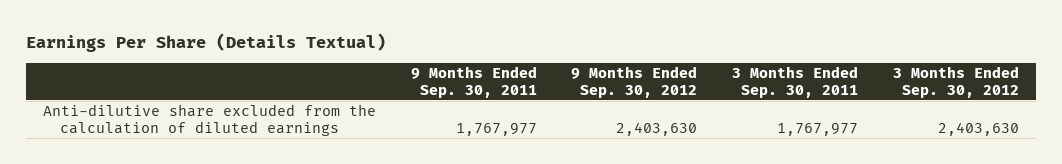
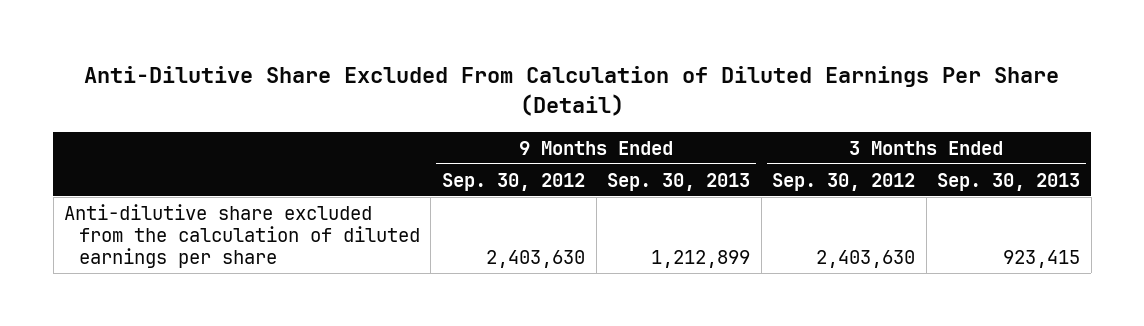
[25,33,386,53] Earnings Per Share (Details Textual) -> [84,65,1060,116] Anti-Dilutive Share Excluded From Calculation of Diluted Earnings Per Share (Detail)
[410,65,537,98] 9 Months Ended Sep. 30, 2011 -> none
[732,65,859,98] 3 Months Ended Sep. 30, 2011 -> none
none -> [607,172,751,191] Sep. 30, 2013
none -> [937,172,1081,191] Sep. 30, 2013
[42,104,376,137] Anti-dilutive share excluded from the calculation of diluted earnings -> [64,203,420,269] Anti-dilutive share excluded from the calculation of diluted earnings per share

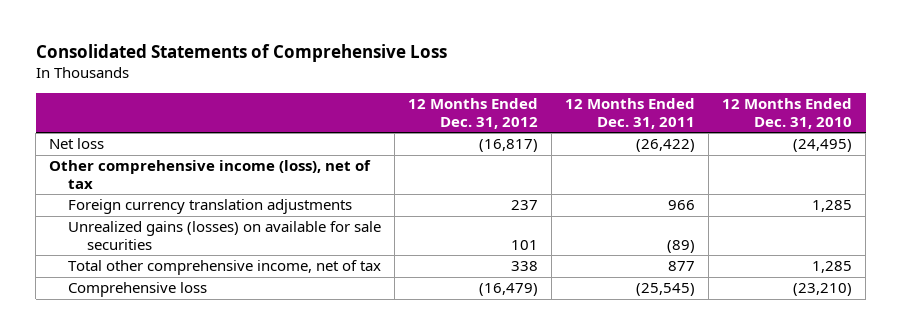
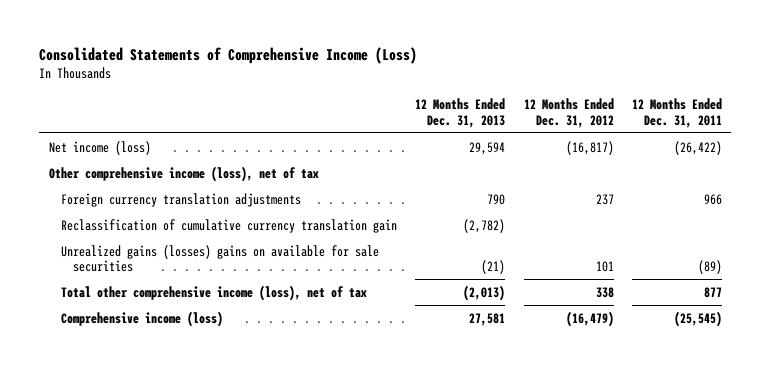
[35,44,447,63] Consolidated Statements of Comprehensive Loss -> [39,47,418,65] Consolidated Statements of Comprehensive Income (Loss)
[722,98,853,129] 12 Months Ended Dec. 31, 2010 -> none
none -> [415,98,506,128] 12 Months Ended Dec. 31, 2013
[49,138,105,150] Net loss -> [48,140,151,155] Net income (loss)
none -> [60,218,397,233] Reclassification of cumulative currency translation gain
[68,221,382,250] Unrealized gains (losses) on available for sale securities -> [60,244,379,273] Unrealized gains (losses) gains on available for sale securities
[68,260,382,276] Total other comprehensive income, net of tax -> [60,284,367,301] Total other comprehensive income (loss), net of tax
[68,282,208,298] Comprehensive loss -> [60,310,223,327] Comprehensive income (loss)

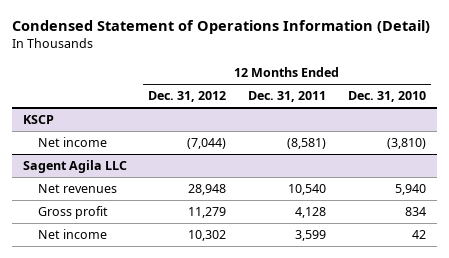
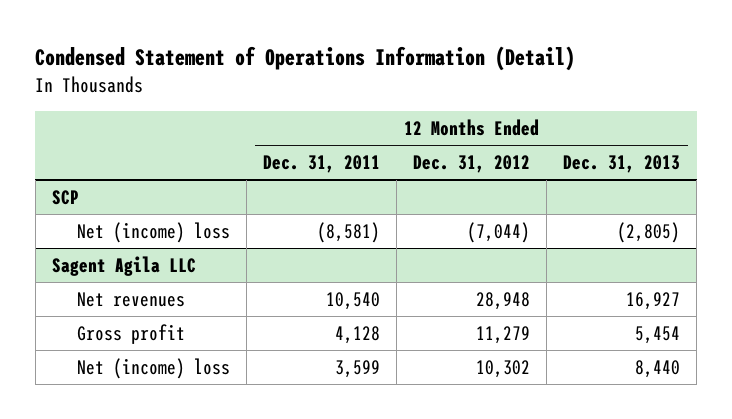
[348,91,427,103] Dec. 31, 2010 -> none
none -> [563,155,681,174] Dec. 31, 2013
[22,115,54,125] KSCP -> none
none -> [51,189,79,205] SCP
[38,137,108,148] Net income -> [77,221,231,243] Net (income) loss
[38,229,108,240] Net income -> [77,357,231,379] Net (income) loss

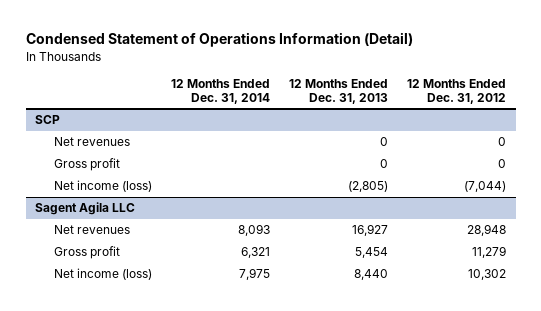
[263,155,381,174] Dec. 31, 2011 -> none
none -> [171,78,271,104] 12 Months Ended Dec. 31, 2014
none -> [54,137,131,147] Net revenues
none -> [54,158,121,172] Gross profit
[77,221,231,243] Net (income) loss -> [54,180,153,193] Net income (loss)
[77,357,231,379] Net (income) loss -> [54,268,153,281] Net income (loss)

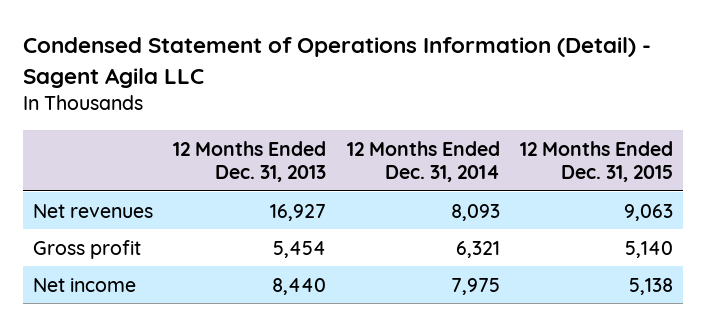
[25,32,413,48] Condensed Statement of Operations Information (Detail) -> [23,37,652,88] Condensed Statement of Operations Information (Detail) - Sagent Agila LLC
[407,78,507,104] 12 Months Ended Dec. 31, 2012 -> none
none -> [519,140,673,182] 12 Months Ended Dec. 31, 2015
[35,115,61,125] SCP -> none
[54,137,131,147] Net revenues -> none
[54,158,121,172] Gross profit -> none
[54,180,153,193] Net income (loss) -> none
[35,202,136,216] Sagent Agila LLC -> none
[54,268,153,281] Net income (loss) -> [33,277,137,292] Net income

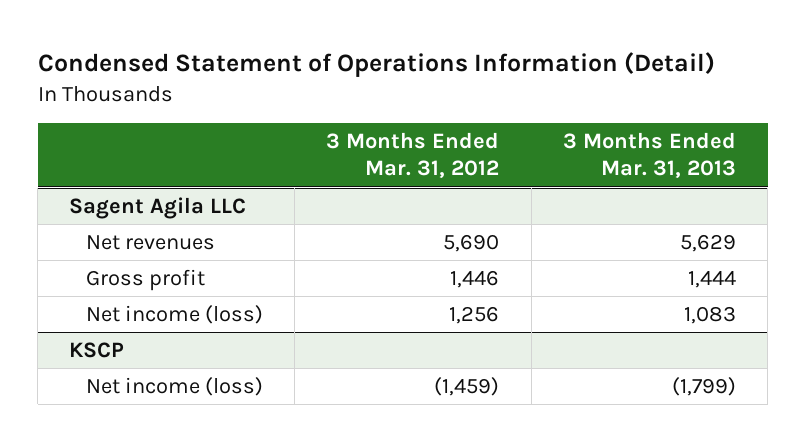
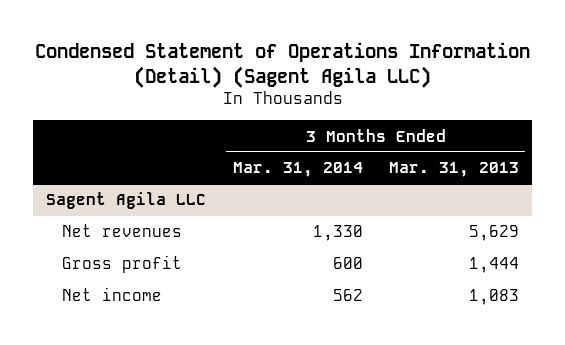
[37,52,715,78] Condensed Statement of Operations Information (Detail) -> [34,41,530,88] Condensed Statement of Operations Information (Detail) (Sagent Agila LLC)
[326,131,500,179] 3 Months Ended Mar. 31, 2012 -> none
none -> [232,162,363,178] Mar. 31, 2014
[69,341,125,358] KSCP -> none
[85,376,263,396] Net income (loss) -> none
[85,304,263,324] Net income (loss) -> [62,287,163,302] Net income

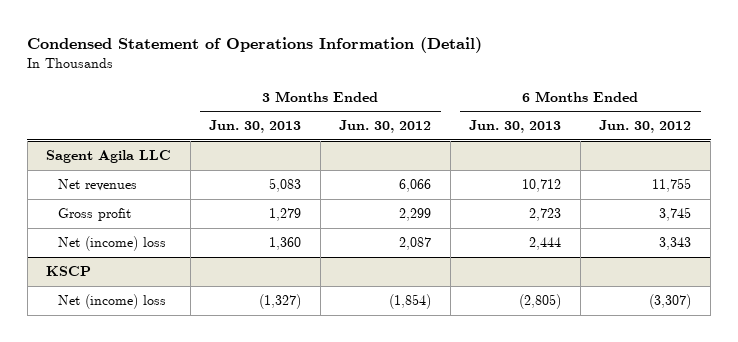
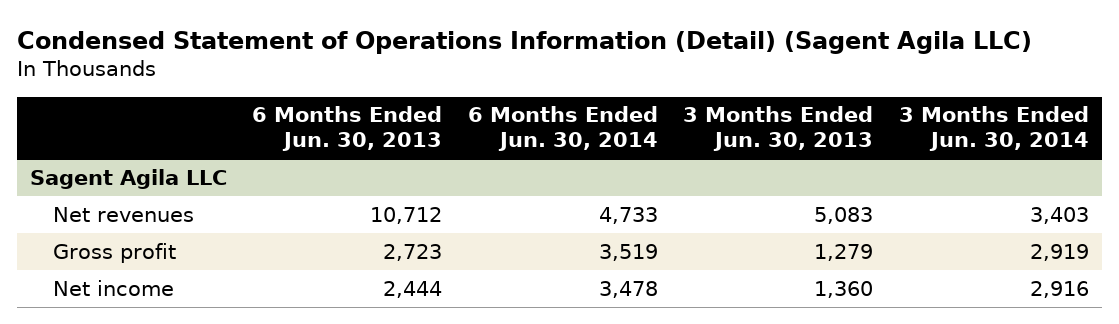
[27,37,483,54] Condensed Statement of Operations Information (Detail) -> [17,30,1033,54] Condensed Statement of Operations Information (Detail) (Sagent Agila LLC)
[339,120,432,134] Jun. 30, 2012 -> none
[599,120,692,134] Jun. 30, 2012 -> none
none -> [467,106,658,152] 6 Months Ended Jun. 30, 2014
none -> [898,106,1089,152] 3 Months Ended Jun. 30, 2014
[46,266,92,277] KSCP -> none
[58,294,167,310] Net (income) loss -> none
[58,236,167,252] Net (income) loss -> [52,279,174,296] Net income

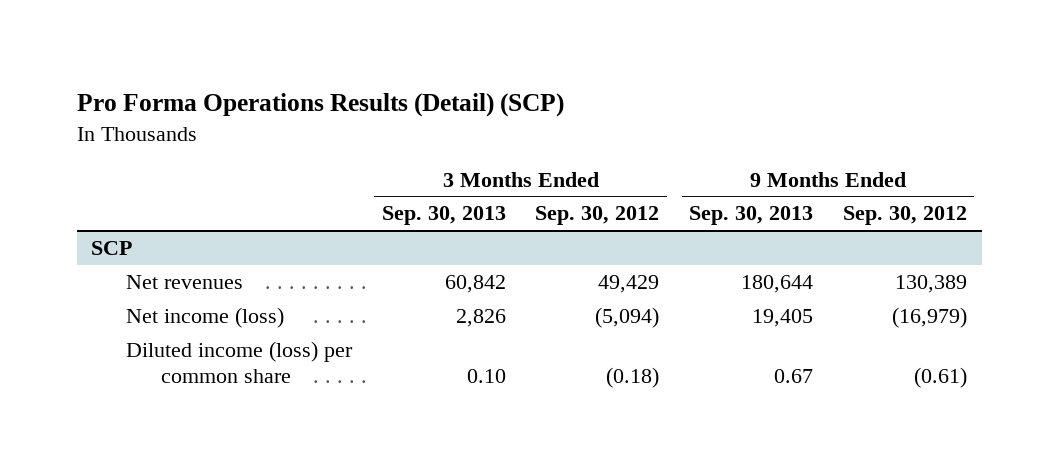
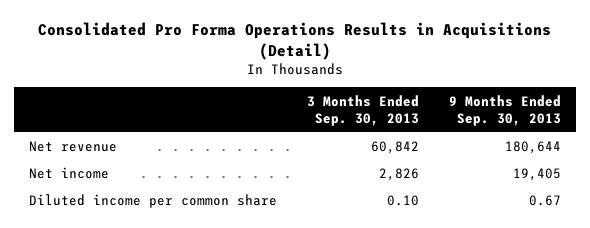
[76,92,564,117] Pro Forma Operations Results (Detail) (SCP) -> [37,21,551,60] Consolidated Pro Forma Operations Results in Acquisitions (Detail)
[535,206,660,226] Sep. 30, 2012 -> none
[842,206,967,226] Sep. 30, 2012 -> none
[91,241,133,256] SCP -> none
[126,275,244,290] Net revenues -> [28,141,117,153] Net revenue
[126,307,285,329] Net income (loss) -> [28,167,109,180] Net income
[126,341,354,383] Diluted income (loss) per common share -> [28,194,277,209] Diluted income per common share

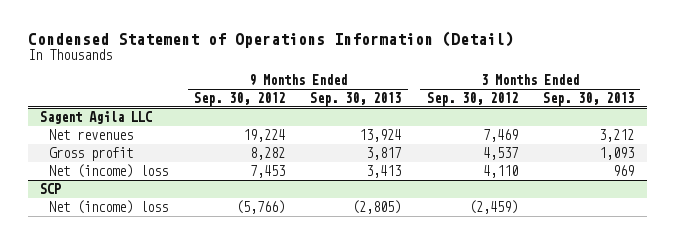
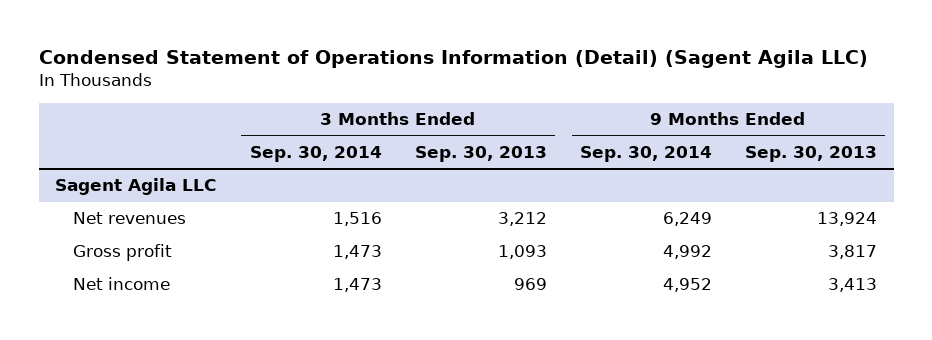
[27,30,514,48] Condensed Statement of Operations Information (Detail) -> [38,50,868,69] Condensed Statement of Operations Information (Detail) (Sagent Agila LLC)
[193,92,285,107] Sep. 30, 2012 -> none
[426,92,518,107] Sep. 30, 2012 -> none
none -> [249,145,382,162] Sep. 30, 2014
none -> [579,145,712,162] Sep. 30, 2014
[40,183,62,195] SCP -> none
[49,200,169,215] Net (income) loss -> none
[49,164,169,179] Net (income) loss -> [73,277,171,291] Net income

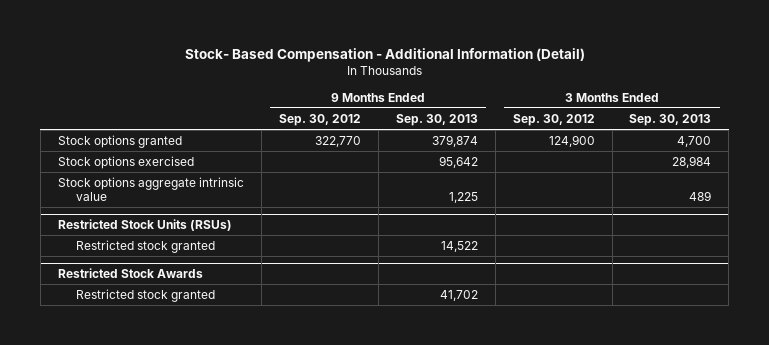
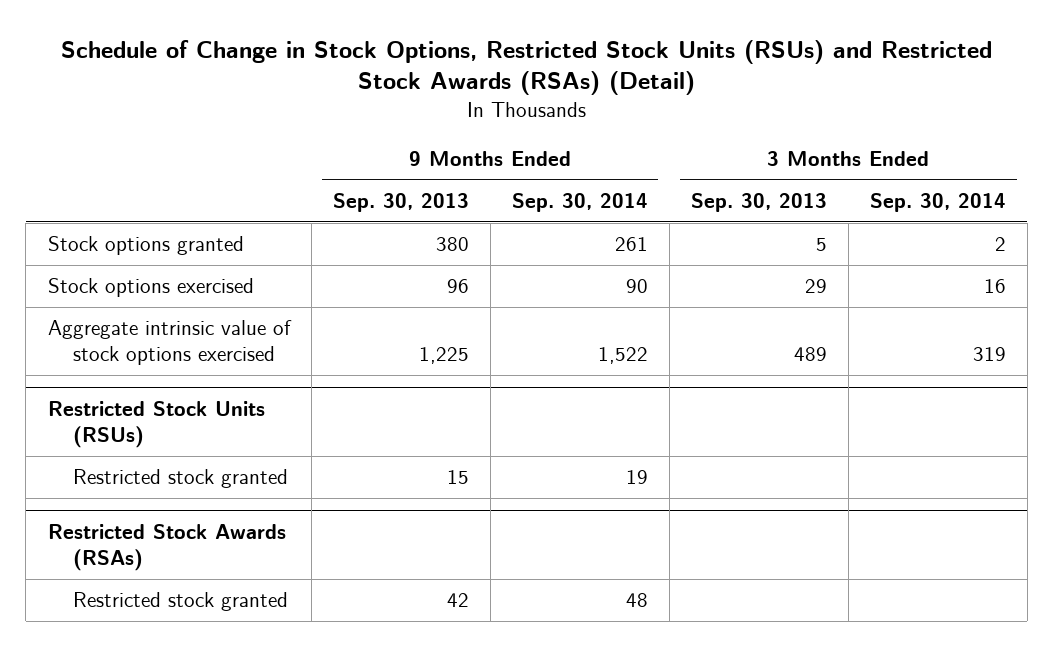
[184,47,585,62] Stock- Based Compensation - Additional Information (Detail) -> [60,39,992,96] Schedule of Change in Stock Options, Restricted Stock Units (RSUs) and Restricted Stock Awards (RSAs) (Detail)
[278,113,361,126] Sep. 30, 2012 -> none
[512,113,595,126] Sep. 30, 2012 -> none
none -> [511,192,648,212] Sep. 30, 2014
none -> [869,192,1006,212] Sep. 30, 2014
[431,134,478,147] 379,874 -> [435,237,469,252] 380
[677,135,712,147] 4,700 -> [815,238,827,252] 5
[438,155,478,168] 95,642 -> [446,279,469,294] 96
[672,155,712,168] 28,984 -> [804,279,827,294] 29
[57,176,244,202] Stock options aggregate intrinsic value -> [47,320,292,366] Aggregate intrinsic value of stock options exercised
[440,240,478,252] 14,522 -> [446,470,469,485] 15
[57,268,203,279] Restricted Stock Awards -> [47,524,286,572] Restricted Stock Awards (RSAs)
[439,289,478,301] 41,702 -> [446,593,469,608] 42

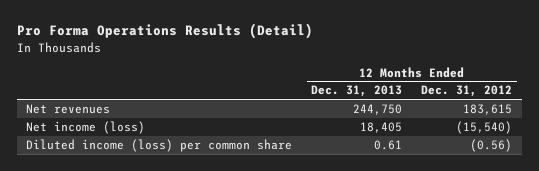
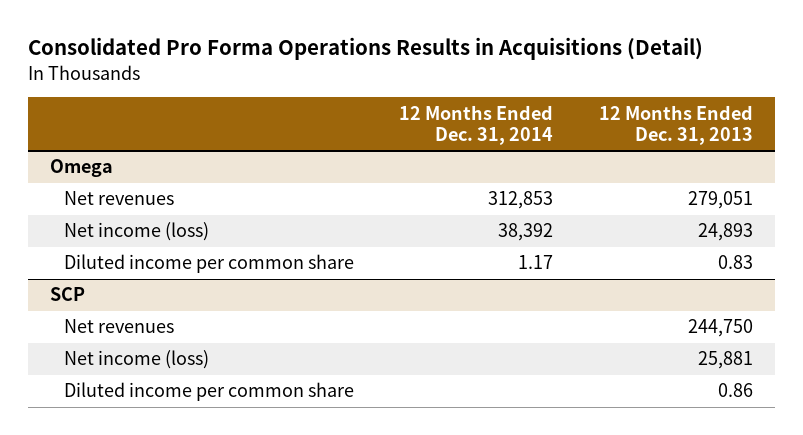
[16,23,313,40] Pro Forma Operations Results (Detail) -> [27,37,703,61] Consolidated Pro Forma Operations Results in Acquisitions (Detail)
[421,85,513,98] Dec. 31, 2012 -> none
none -> [399,104,554,145] 12 Months Ended Dec. 31, 2014
none -> [50,159,114,178] Omega
none -> [64,191,175,206] Net revenues
none -> [64,222,210,242] Net income (loss)
none -> [64,254,355,274] Diluted income per common share
none -> [50,287,86,302] SCP
[360,122,403,134] 18,405 -> [697,351,753,370] 25,881
[26,139,293,153] Diluted income (loss) per common share -> [64,382,355,402] Diluted income per common share
[374,140,403,151] 0.61 -> [717,383,753,398] 0.86

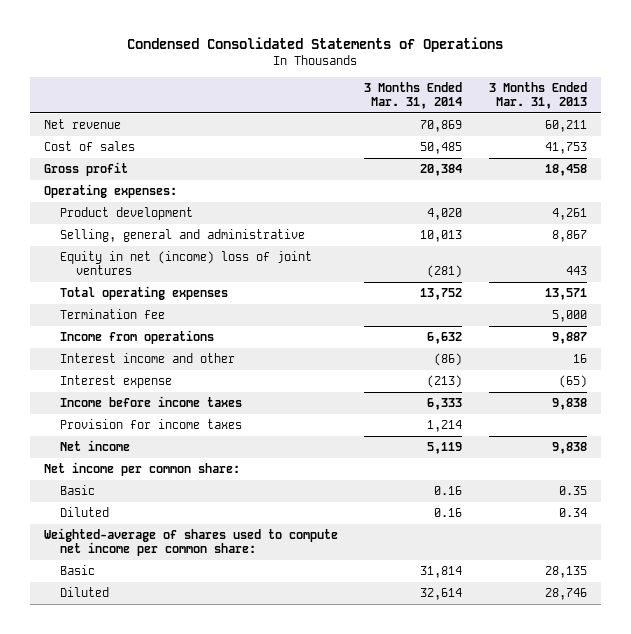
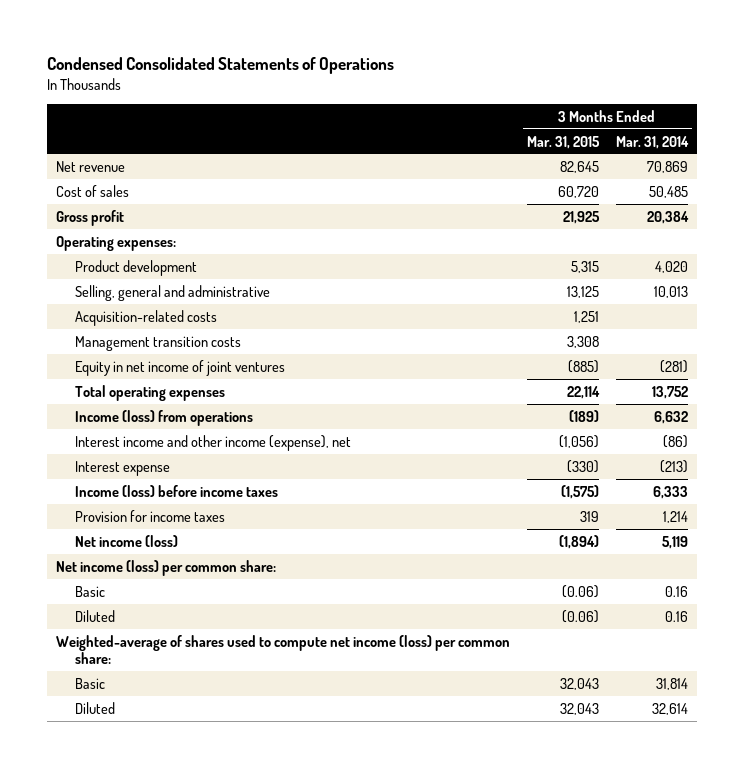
[489,81,588,109] 3 Months Ended Mar. 31, 2013 -> none
none -> [526,135,600,149] Mar. 31, 2015
none -> [74,309,217,326] Acquisition-related costs
none -> [74,335,241,351] Management transition costs
[59,251,312,276] Equity in net (income) loss of joint ventures -> [74,359,285,376] Equity in net income of joint ventures
[59,309,165,320] Termination fee -> none
[59,330,214,345] Income from operations -> [74,409,253,426] Income (loss) from operations
[59,353,235,364] Interest income and other -> [74,434,351,451] Interest income and other income (expense), net
[59,396,242,408] Income before income taxes -> [74,484,278,497] Income (loss) before income taxes
[59,440,130,452] Net income -> [74,534,178,547] Net income (loss)
[43,462,240,477] Net income per common share: -> [55,559,276,576] Net income (loss) per common share:
[43,528,338,557] Weighted-average of shares used to compute net income per common share: -> [55,634,510,664] Weighted-average of shares used to compute net income (loss) per common share:

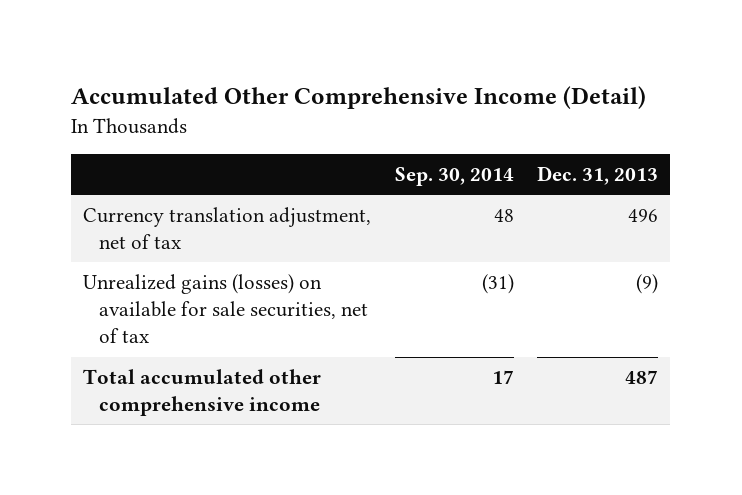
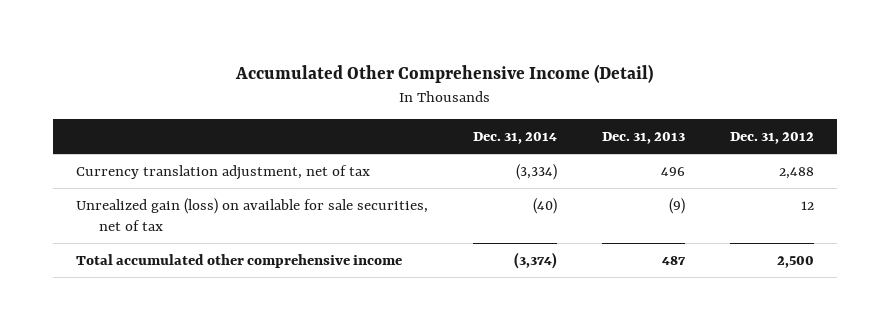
[394,166,514,186] Sep. 30, 2014 -> none
none -> [472,131,557,144] Dec. 31, 2014
none -> [730,131,815,144] Dec. 31, 2012
[83,273,369,344] Unrealized gains (losses) on available for sale securities, net of tax -> [75,197,428,231] Unrealized gain (loss) on available for sale securities, net of tax

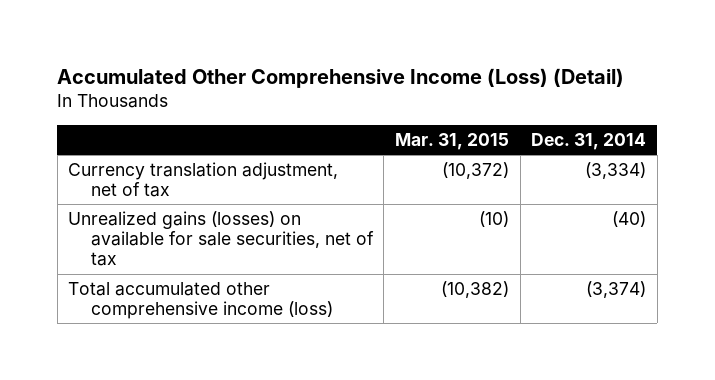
[234,64,653,84] Accumulated Other Comprehensive Income (Detail) -> [57,68,625,89] Accumulated Other Comprehensive Income (Loss) (Detail)
[601,131,685,144] Dec. 31, 2013 -> none
[730,131,815,144] Dec. 31, 2012 -> none
none -> [395,132,510,150] Mar. 31, 2015
[75,197,428,231] Unrealized gain (loss) on available for sale securities, net of tax -> [68,210,374,267] Unrealized gains (losses) on available for sale securities, net of tax
[75,253,402,268] Total accumulated other comprehensive income -> [68,281,333,320] Total accumulated other comprehensive income (loss)

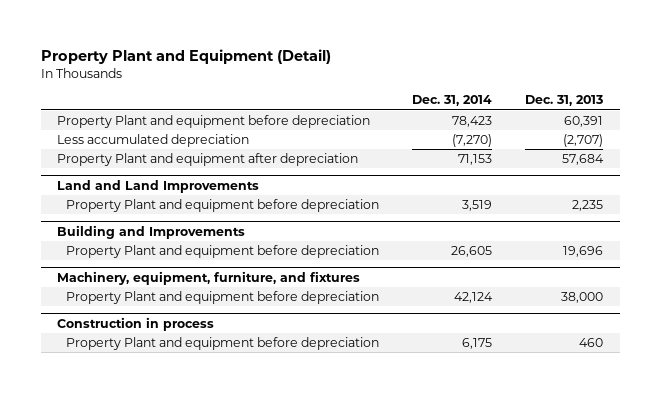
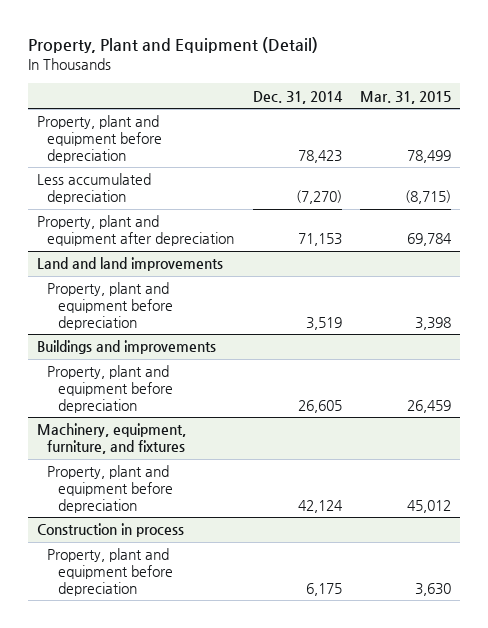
[40,48,331,64] Property Plant and Equipment (Detail) -> [28,36,319,53] Property, Plant and Equipment (Detail)
[525,95,604,107] Dec. 31, 2013 -> none
none -> [359,90,451,104] Mar. 31, 2015
[57,115,371,129] Property Plant and equipment before depreciation -> [37,115,163,163] Property, plant and equipment before depreciation
[57,153,359,167] Property Plant and equipment after depreciation -> [37,215,235,247] Property, plant and equipment after depreciation
[57,179,260,193] Land and Land Improvements -> [37,257,224,272] Land and land improvements
[66,199,380,213] Property Plant and equipment before depreciation -> [47,282,173,330] Property, plant and equipment before depreciation
[57,224,246,239] Building and Improvements -> [37,340,217,355] Buildings and improvements
[66,245,380,259] Property Plant and equipment before depreciation -> [47,365,173,413] Property, plant and equipment before depreciation
[66,291,380,305] Property Plant and equipment before depreciation -> [47,465,173,513] Property, plant and equipment before depreciation
[66,337,380,351] Property Plant and equipment before depreciation -> [47,548,173,596] Property, plant and equipment before depreciation

